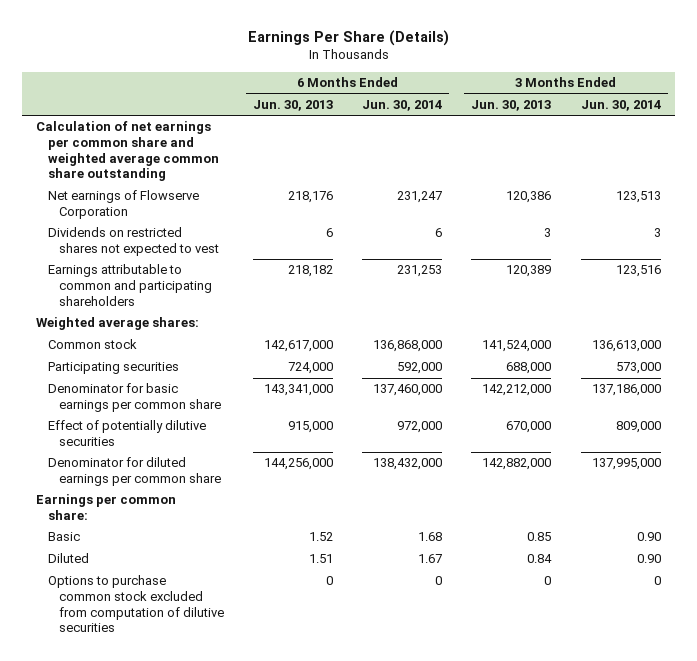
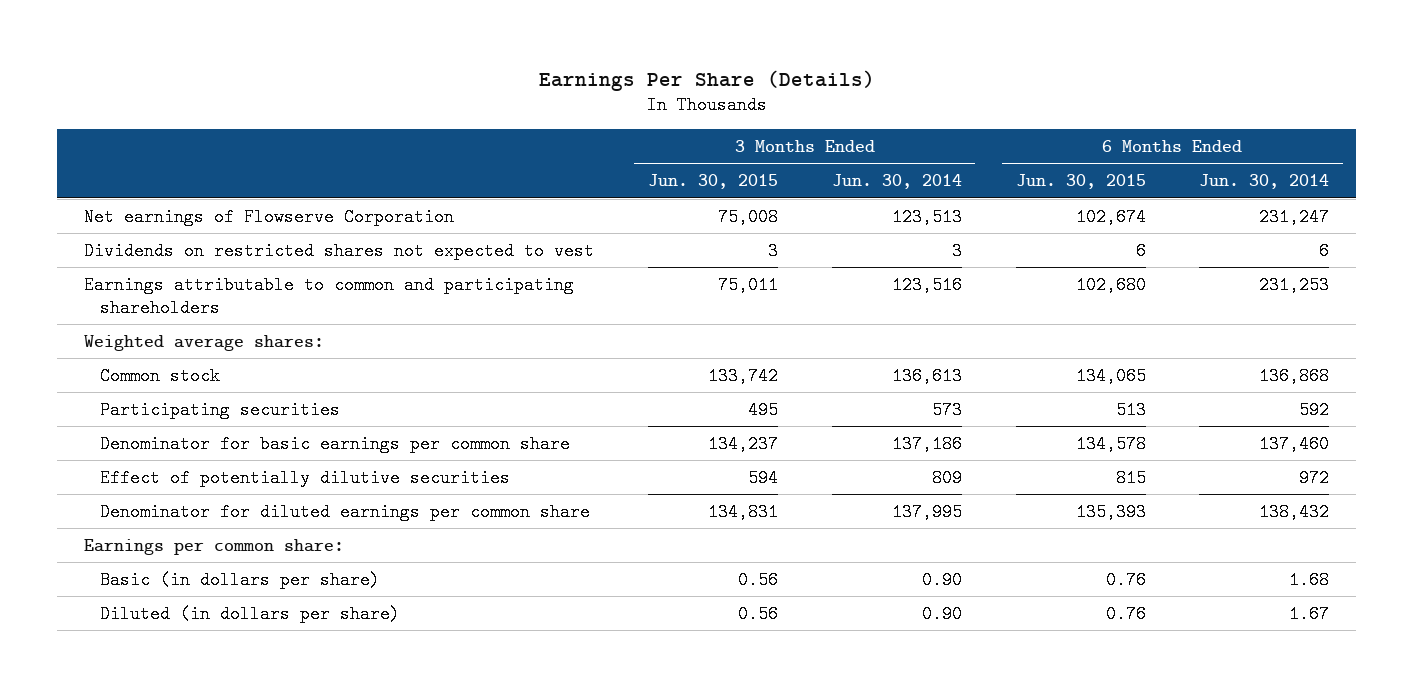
[252,99,333,111] Jun. 30, 2013 -> none
[471,99,552,111] Jun. 30, 2013 -> none
none -> [647,174,778,190] Jun. 30, 2015
none -> [1015,174,1146,190] Jun. 30, 2015
[36,121,219,182] Calculation of net earnings per common share and weighted average common share outstanding -> none
[373,340,443,353] 136,868,000 -> [1259,366,1330,385] 136,868
[591,340,661,353] 136,613,000 -> [891,366,962,385] 136,613
[397,362,443,375] 592,000 -> [1299,400,1330,419] 592
[615,362,661,375] 573,000 -> [931,400,962,419] 573
[373,384,443,397] 137,460,000 -> [1259,434,1330,453] 137,460
[591,384,661,397] 137,186,000 -> [891,434,962,453] 137,186
[397,421,443,434] 972,000 -> [1299,468,1330,487] 972
[615,421,661,434] 809,000 -> [931,468,962,487] 809
[373,458,443,471] 138,432,000 -> [1259,502,1330,521] 138,432
[591,458,661,471] 137,995,000 -> [891,502,962,521] 137,995
[47,575,224,633] Options to purchase common stock excluded from computation of dilutive securities -> none
[47,532,80,542] Basic -> [100,570,381,589] Basic (in dollars per share)
[47,553,89,564] Diluted -> [100,604,401,623] Diluted (in dollars per share)

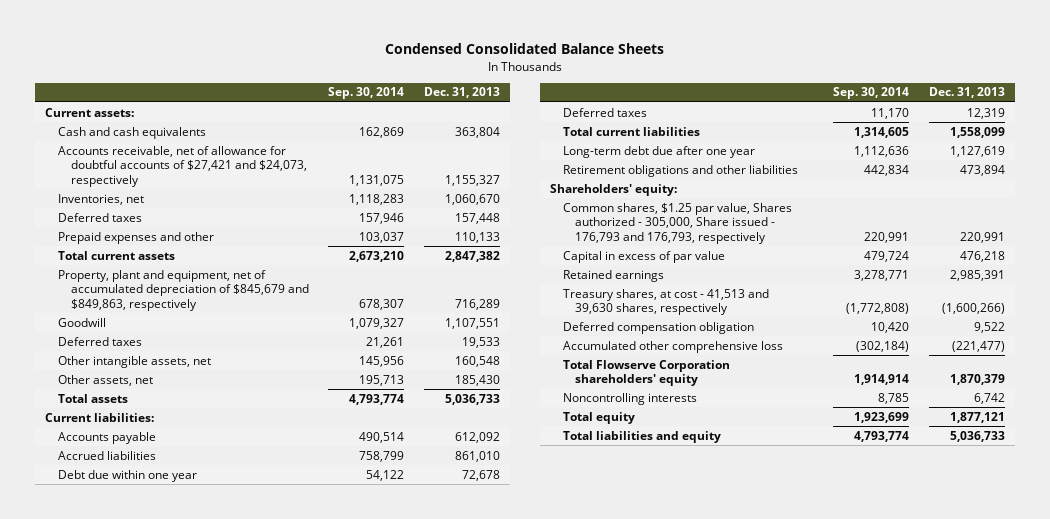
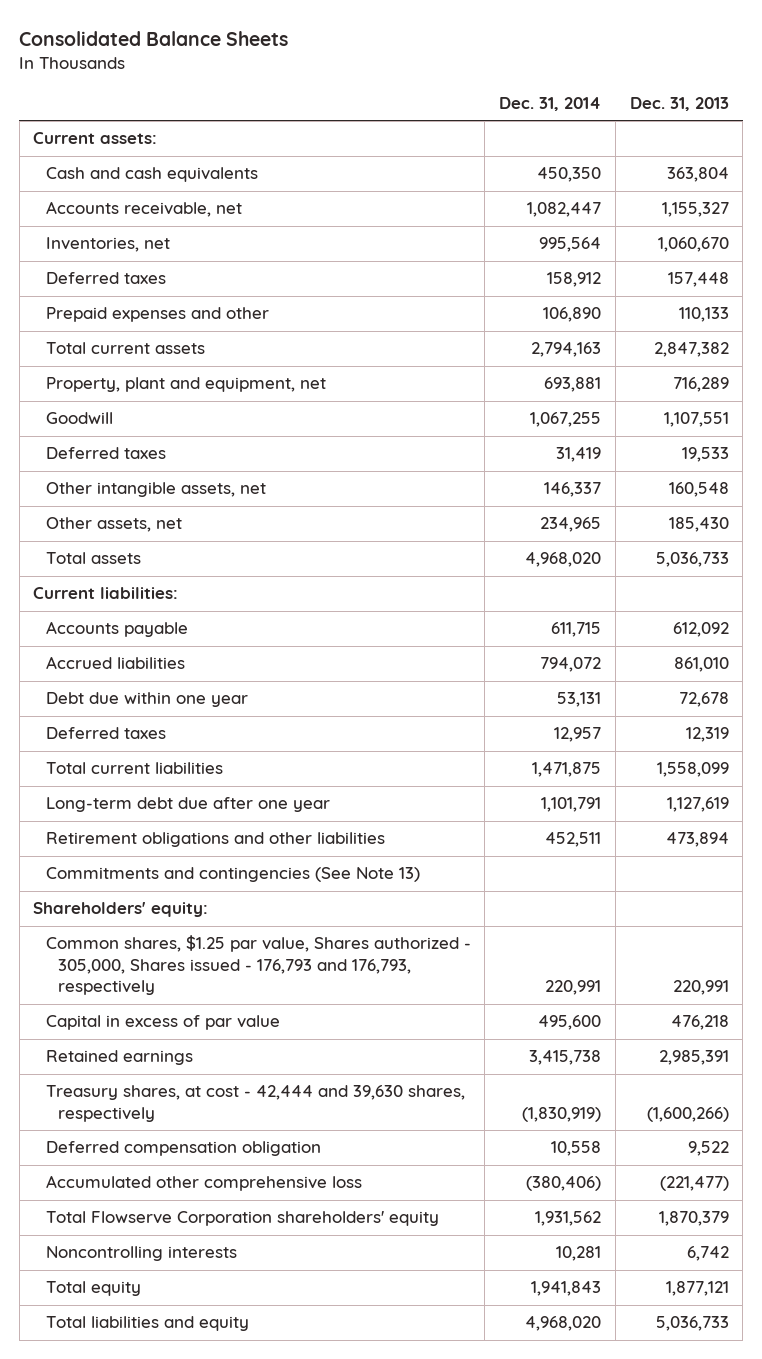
[385,43,665,55] Condensed Consolidated Balance Sheets -> [19,30,289,46] Consolidated Balance Sheets
[328,87,405,100] Sep. 30, 2014 -> none
none -> [499,97,602,112] Dec. 31, 2014
[57,145,307,187] Accounts receivable, net of allowance for doubtful accounts of $27,421 and $24,073, respectively -> [45,201,242,218] Accounts receivable, net
[57,269,309,311] Property, plant and equipment, net of accumulated depreciation of $845,679 and $849,863, respectively -> [45,377,326,393] Property, plant and equipment, net
none -> [45,867,420,883] Commitments and contingencies (See Note 13)
[562,202,792,244] Common shares, $1.25 par value, Shares authorized - 305,000, Share issued - 176,793 and 176,793, respectively -> [45,935,471,996] Common shares, $1.25 par value, Shares authorized - 305,000, Shares issued - 176,793 and 176,793, respectively
[562,288,769,316] Treasury shares, at cost - 41,513 and 39,630 shares, respectively -> [45,1085,465,1122] Treasury shares, at cost - 42,444 and 39,630 shares, respectively

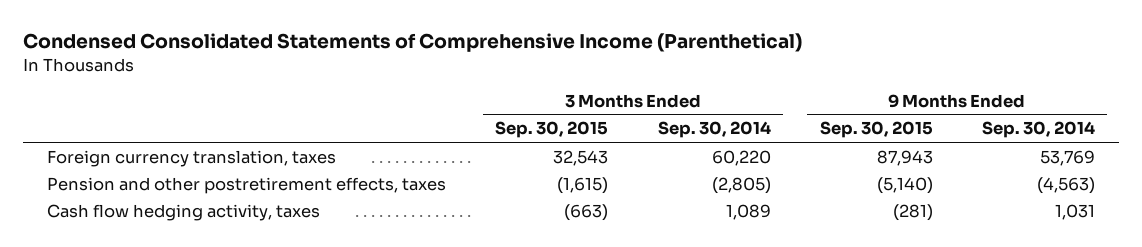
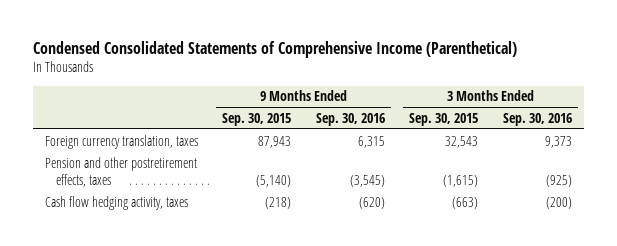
[657,121,771,139] Sep. 30, 2014 -> none
[981,121,1095,139] Sep. 30, 2014 -> none
none -> [315,112,385,126] Sep. 30, 2016
none -> [502,112,572,126] Sep. 30, 2016
[892,203,933,221] (281) -> [265,196,292,209] (218)

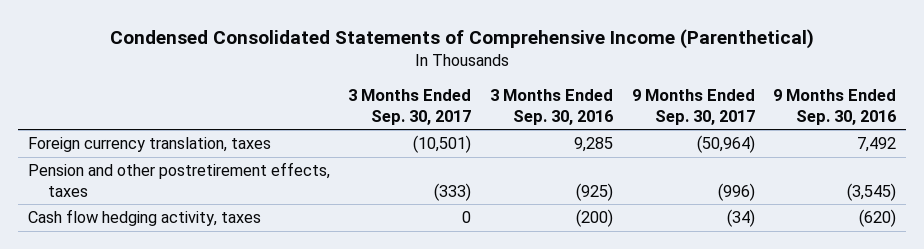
[222,112,292,126] Sep. 30, 2015 -> none
[409,112,479,126] Sep. 30, 2015 -> none
none -> [348,89,472,125] 3 Months Ended Sep. 30, 2017
none -> [631,89,755,125] 9 Months Ended Sep. 30, 2017
[357,135,385,148] 6,315 -> [857,137,897,153] 7,492
[544,135,572,148] 9,373 -> [574,137,614,153] 9,285

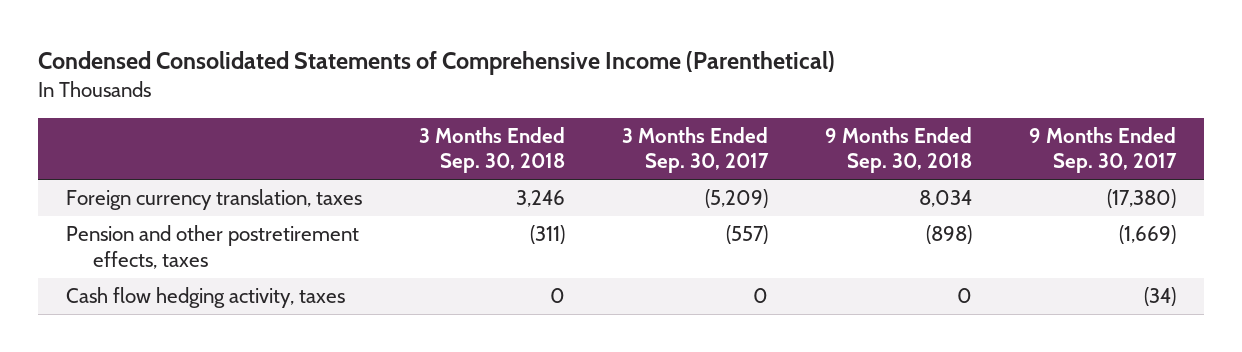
[490,89,614,125] 3 Months Ended Sep. 30, 2016 -> none
[773,89,897,125] 9 Months Ended Sep. 30, 2016 -> none
none -> [419,126,566,174] 3 Months Ended Sep. 30, 2018
none -> [824,126,972,174] 9 Months Ended Sep. 30, 2018
[413,135,472,154] (10,501) -> [705,189,769,209] (5,209)
[696,135,755,154] (50,964) -> [1106,189,1176,209] (17,380)
[434,182,472,201] (333) -> [726,225,769,245] (557)
[717,182,755,201] (996) -> [1118,225,1176,245] (1,669)

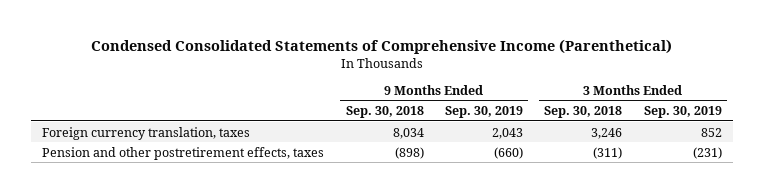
[622,126,770,174] 3 Months Ended Sep. 30, 2017 -> none
[1028,126,1177,174] 9 Months Ended Sep. 30, 2017 -> none
none -> [445,106,524,119] Sep. 30, 2019
none -> [643,106,722,119] Sep. 30, 2019
[66,287,346,309] Cash flow hedging activity, taxes -> none

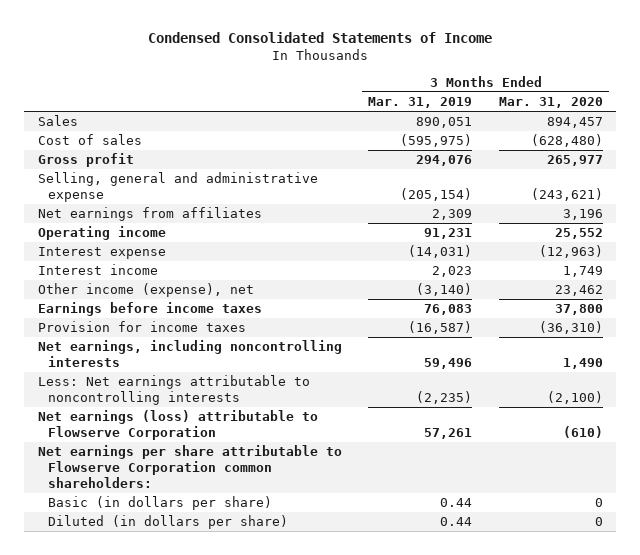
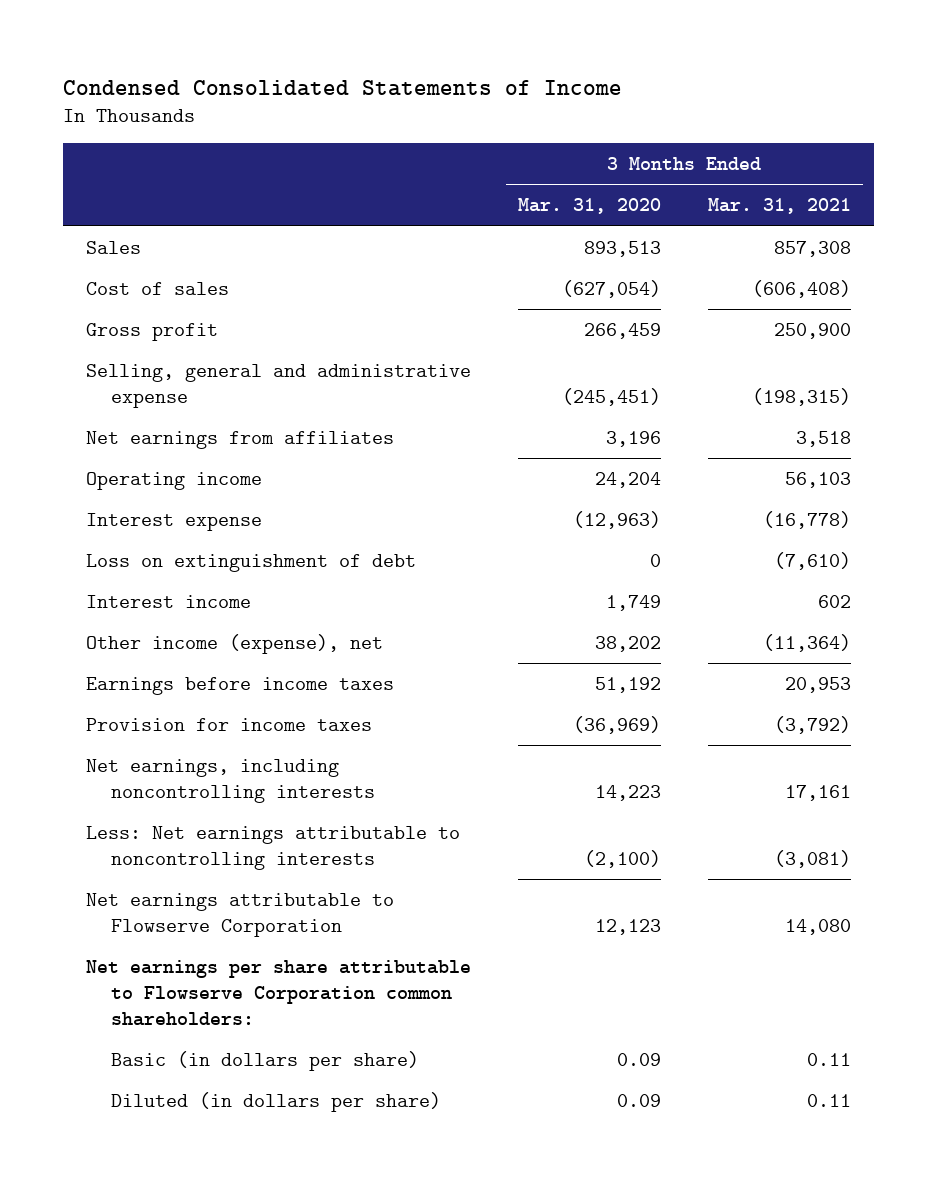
[368,96,473,108] Mar. 31, 2019 -> none
none -> [707,198,851,215] Mar. 31, 2021
[546,117,603,129] 894,457 -> [584,240,662,257] 893,513
[530,134,603,148] (628,480) -> [562,279,662,298] (627,054)
[546,155,603,167] 265,977 -> [584,322,662,339] 266,459
[530,187,603,201] (243,621) -> [562,387,662,406] (245,451)
[554,228,603,240] 25,552 -> [595,471,662,488] 24,204
none -> [86,553,417,572] Loss on extinguishment of debt
[554,285,603,297] 23,462 -> [595,635,662,652] 38,202
[554,304,603,316] 37,800 -> [595,676,662,693] 51,192
[538,321,603,335] (36,310) -> [573,715,662,734] (36,969)
[562,357,603,369] 1,490 -> [595,784,662,801] 14,223
[37,410,318,440] Net earnings (loss) attributable to Flowserve Corporation -> [86,892,395,937] Net earnings attributable to Flowserve Corporation
[562,425,603,438] (610) -> [595,918,662,935] 12,123
[594,498,603,508] 0 -> [617,1052,662,1066] 0.09
[594,517,603,527] 0 -> [617,1093,662,1107] 0.09

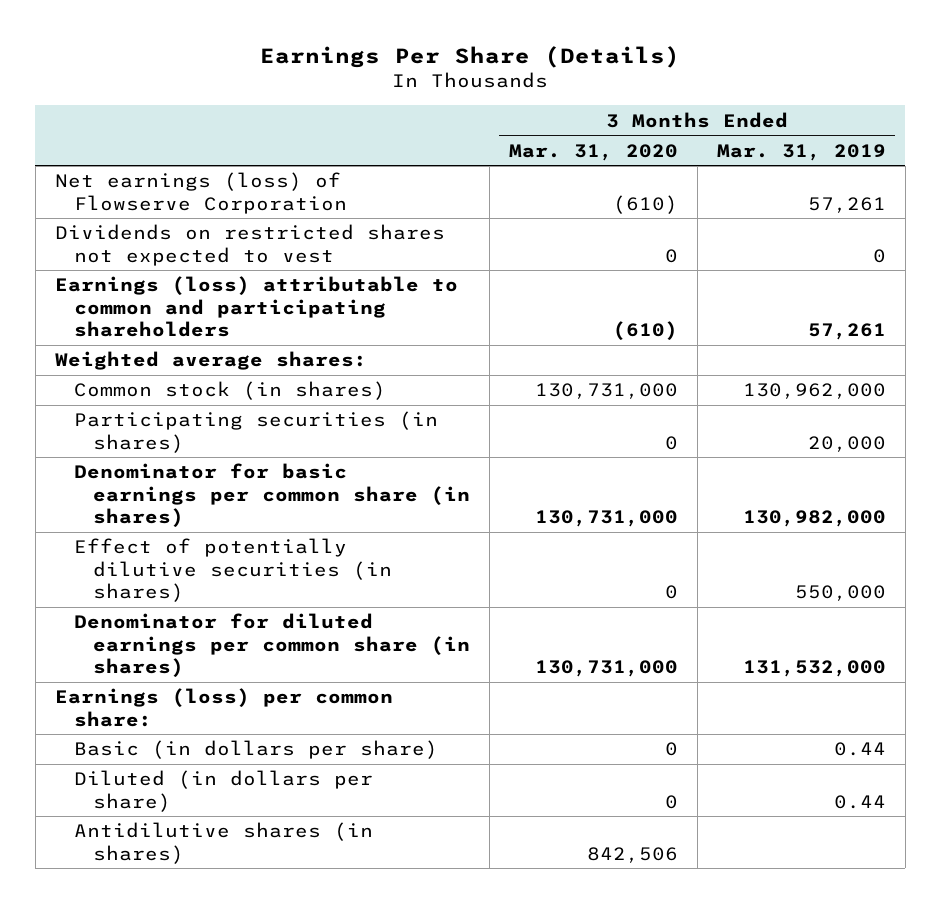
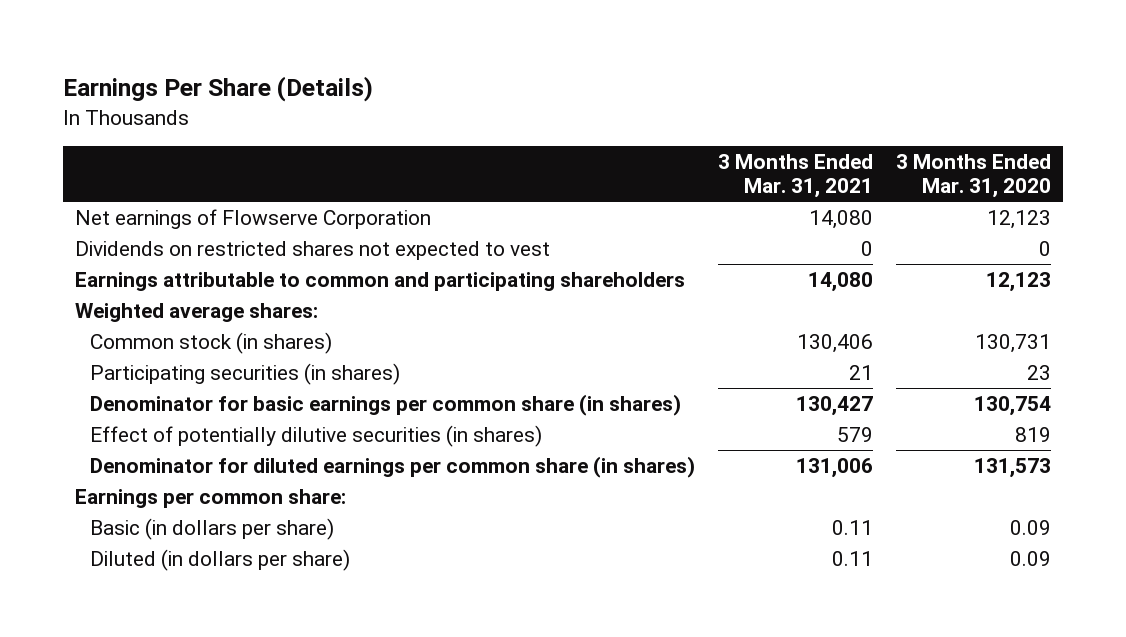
[716,143,886,161] Mar. 31, 2019 -> none
none -> [718,153,874,199] 3 Months Ended Mar. 31, 2021
[54,172,347,214] Net earnings (loss) of Flowserve Corporation -> [74,208,431,229] Net earnings of Flowserve Corporation
[612,194,678,214] (610) -> [987,209,1052,229] 12,123
[54,276,458,337] Earnings (loss) attributable to common and participating shareholders -> [74,271,685,291] Earnings attributable to common and participating shareholders
[612,320,678,340] (610) -> [986,271,1052,292] 12,123
[73,822,373,864] Antidilutive shares (in shares) -> none
[534,383,678,400] 130,731,000 -> [975,333,1052,353] 130,731
[664,435,678,450] 0 -> [1027,364,1052,380] 23
[534,509,678,527] 130,731,000 -> [974,395,1052,416] 130,754
[664,584,678,599] 0 -> [1015,426,1052,442] 819
[534,659,678,677] 130,731,000 -> [974,457,1052,478] 131,573
[54,688,393,727] Earnings (loss) per common share: -> [74,488,346,508] Earnings per common share:
[664,742,678,757] 0 -> [1010,519,1052,535] 0.09
[664,794,678,809] 0 -> [1010,550,1052,566] 0.09

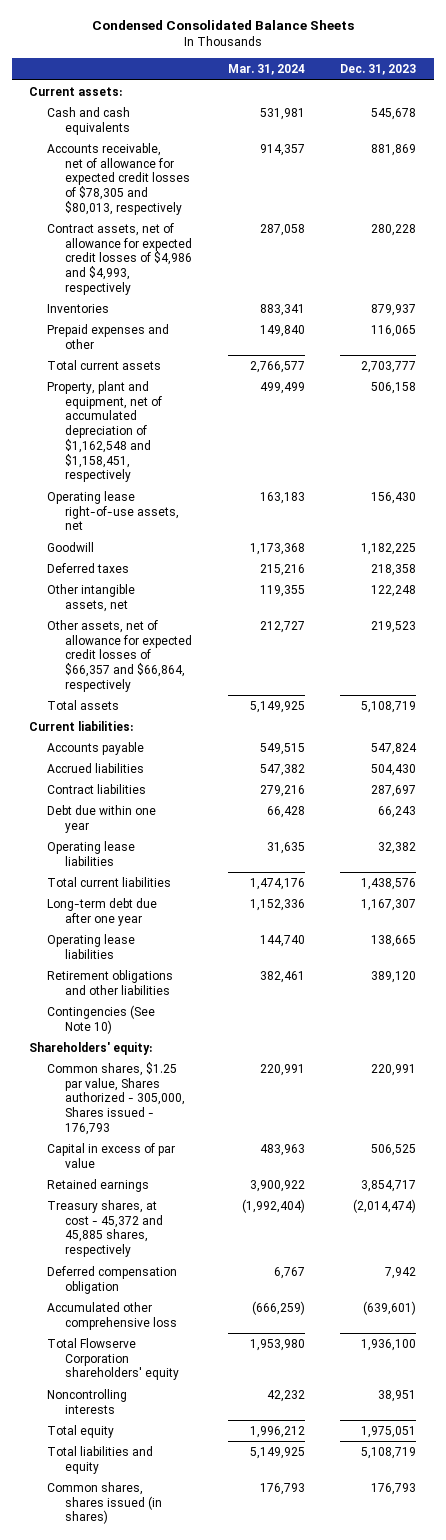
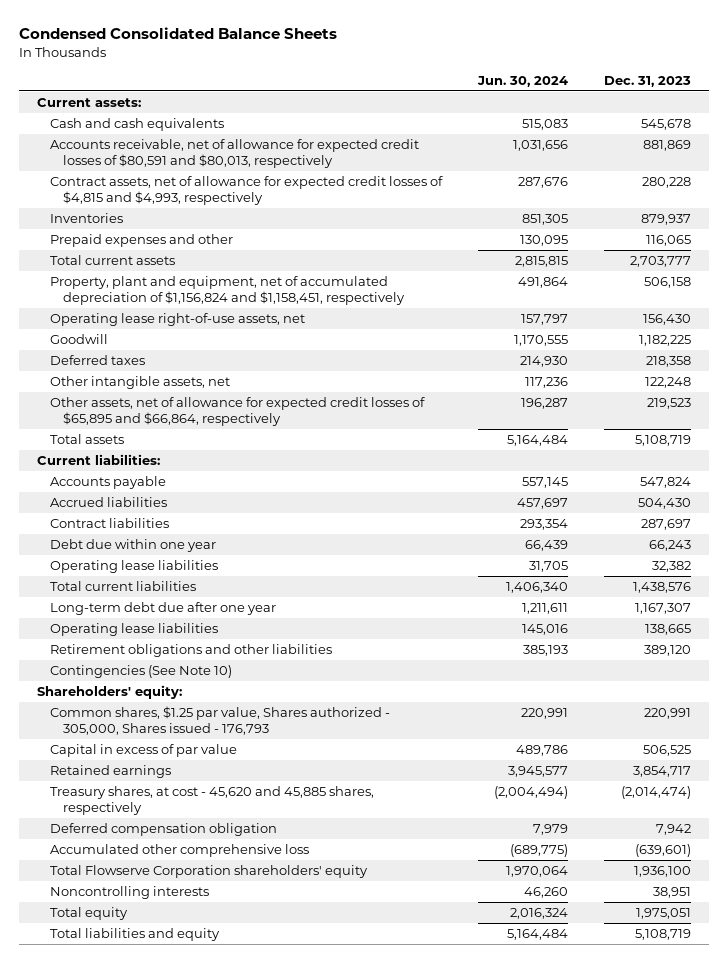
[227,64,305,76] Mar. 31, 2024 -> none
none -> [476,75,568,87] Jun. 30, 2024
[47,142,191,215] Accounts receivable, net of allowance for expected credit losses of $78,305 and $80,013, respectively -> [49,138,419,168] Accounts receivable, net of allowance for expected credit losses of $80,591 and $80,013, respectively
[47,222,193,295] Contract assets, net of allowance for expected credit losses of $4,986 and $4,993, respectively -> [49,175,443,205] Contract assets, net of allowance for expected credit losses of $4,815 and $4,993, respectively
[47,380,163,483] Property, plant and equipment, net of accumulated depreciation of $1,162,548 and $1,158,451, respectively -> [49,275,405,305] Property, plant and equipment, net of accumulated depreciation of $1,156,824 and $1,158,451, respectively
[47,619,193,692] Other assets, net of allowance for expected credit losses of $66,357 and $66,864, respectively -> [49,396,425,426] Other assets, net of allowance for expected credit losses of $65,895 and $66,864, respectively
[47,1199,164,1258] Treasury shares, at cost - 45,372 and 45,885 shares, respectively -> [49,785,374,815] Treasury shares, at cost - 45,620 and 45,885 shares, respectively
[47,1481,163,1525] Common shares, shares issued (in shares) -> none

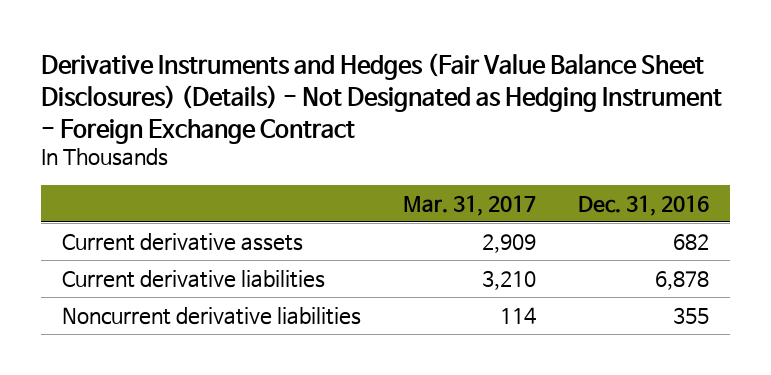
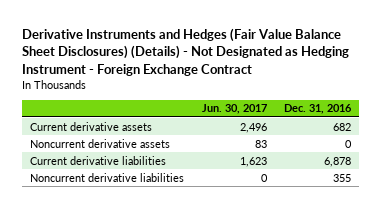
[403,194,537,216] Mar. 31, 2017 -> none
none -> [201,104,267,115] Jun. 30, 2017
none -> [30,138,171,148] Noncurrent derivative assets

